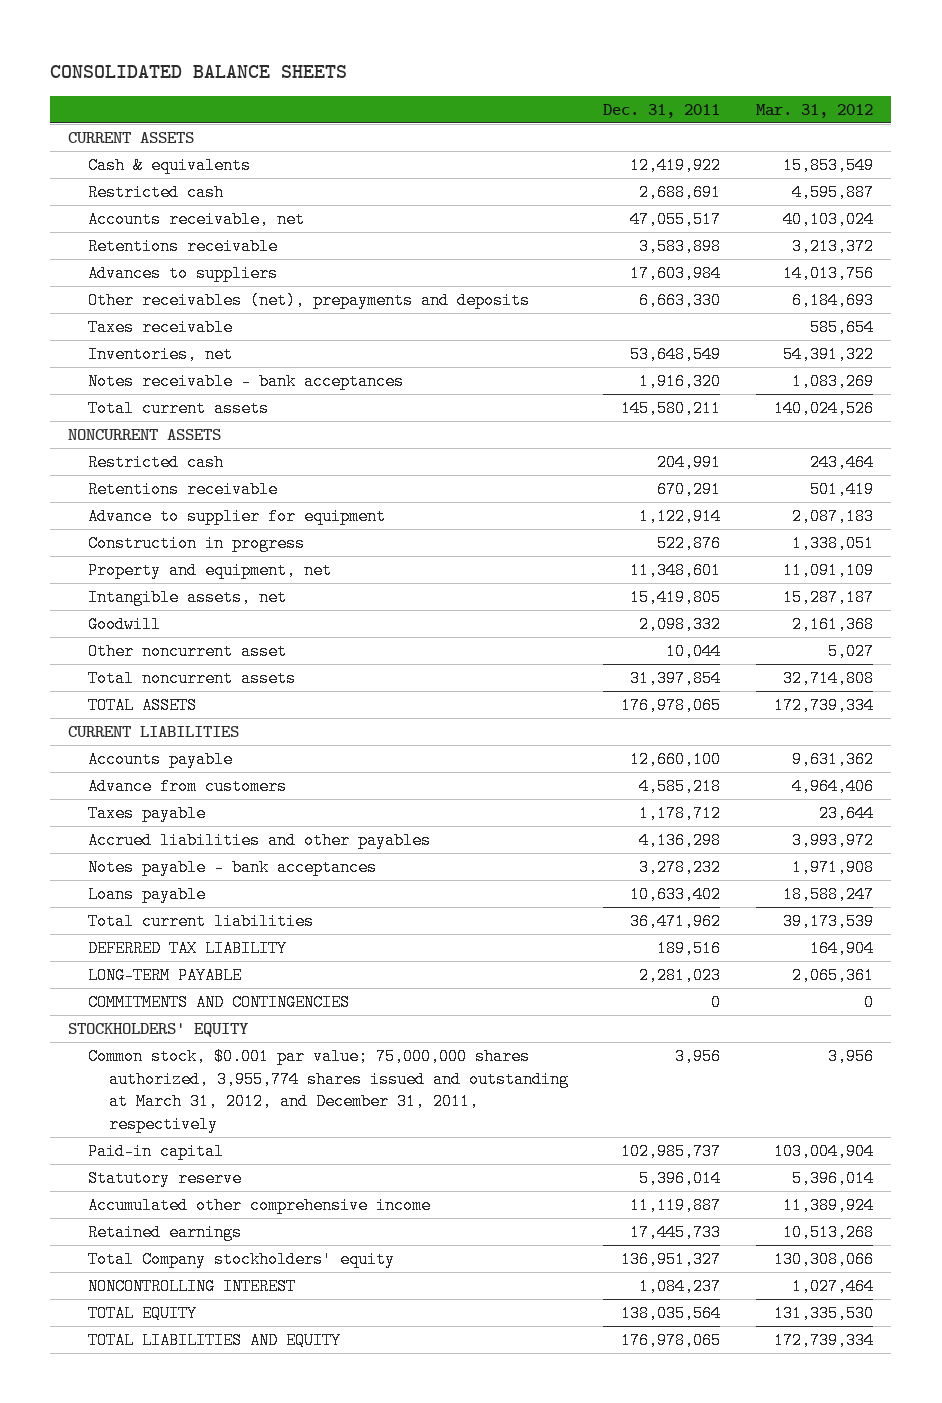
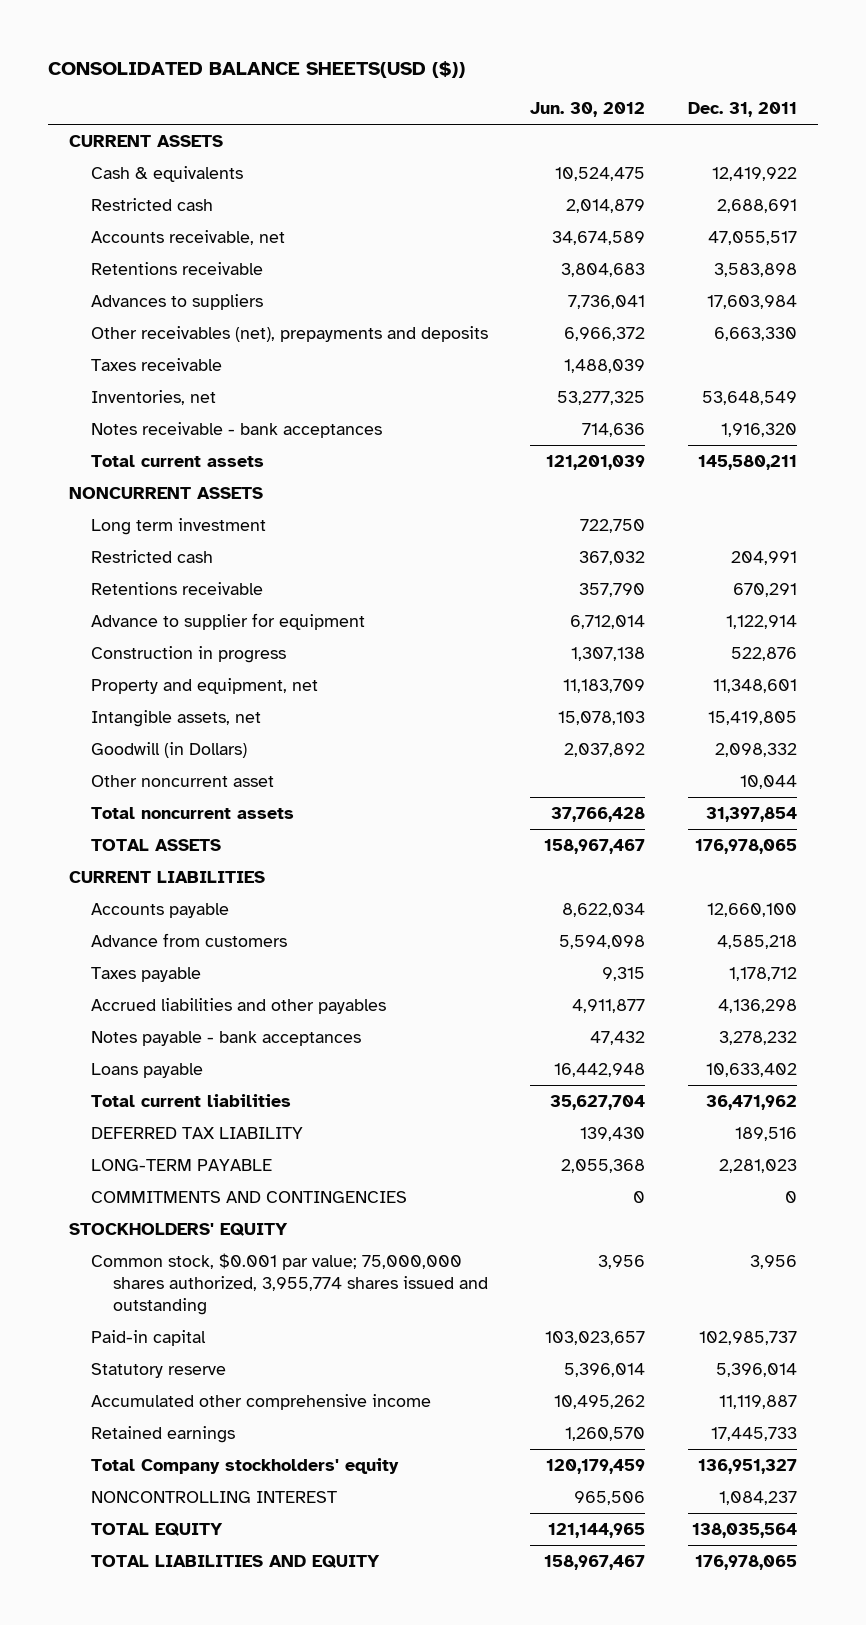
[50,64,348,78] CONSOLIDATED BALANCE SHEETS -> [47,60,465,78] CONSOLIDATED BALANCE SHEETS(USD ($))
[756,103,874,118] Mar. 31, 2012 -> none
none -> [530,102,646,118] Jun. 30, 2012
none -> [90,517,266,535] Long term investment
[88,616,162,634] Goodwill -> [90,741,247,758] Goodwill (in Dollars)
[88,1048,569,1133] Common stock, $0.001 par value; 75,000,000 shares authorized, 3,955,774 shares issued and outstanding at March 31, 2012, and December 31, 2011, respectively -> [90,1252,488,1315] Common stock, $0.001 par value; 75,000,000 shares authorized, 3,955,774 shares issued and outstanding

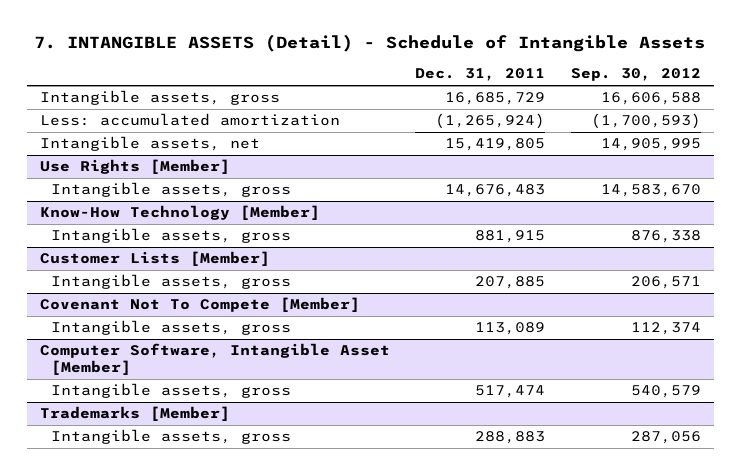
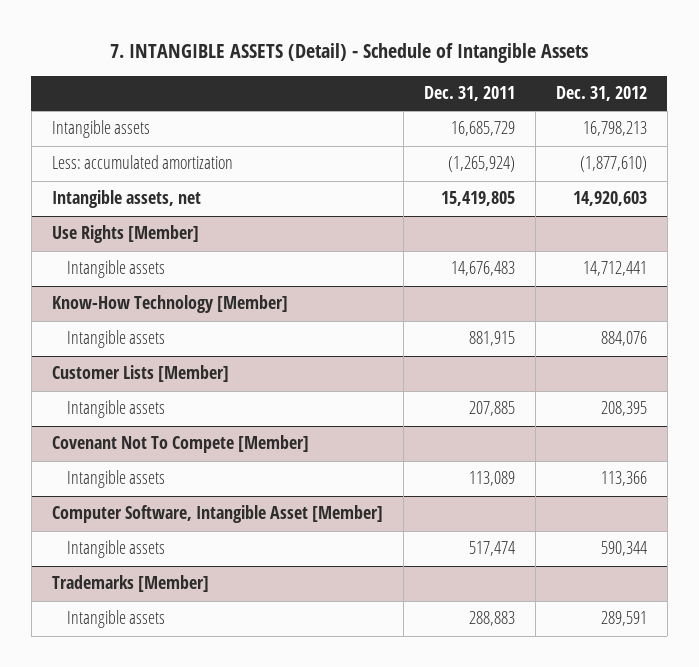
[571,68,702,82] Sep. 30, 2012 -> none
none -> [555,86,647,102] Dec. 31, 2012
[39,90,280,106] Intangible assets, gross -> [51,120,150,139] Intangible assets
[51,182,292,198] Intangible assets, gross -> [66,260,165,279] Intangible assets
[51,228,292,244] Intangible assets, gross -> [66,330,165,349] Intangible assets
[51,274,292,290] Intangible assets, gross -> [66,400,165,419] Intangible assets
[51,320,292,336] Intangible assets, gross -> [66,470,165,489] Intangible assets
[51,383,292,399] Intangible assets, gross -> [66,540,165,559] Intangible assets
[51,429,292,445] Intangible assets, gross -> [66,610,165,629] Intangible assets

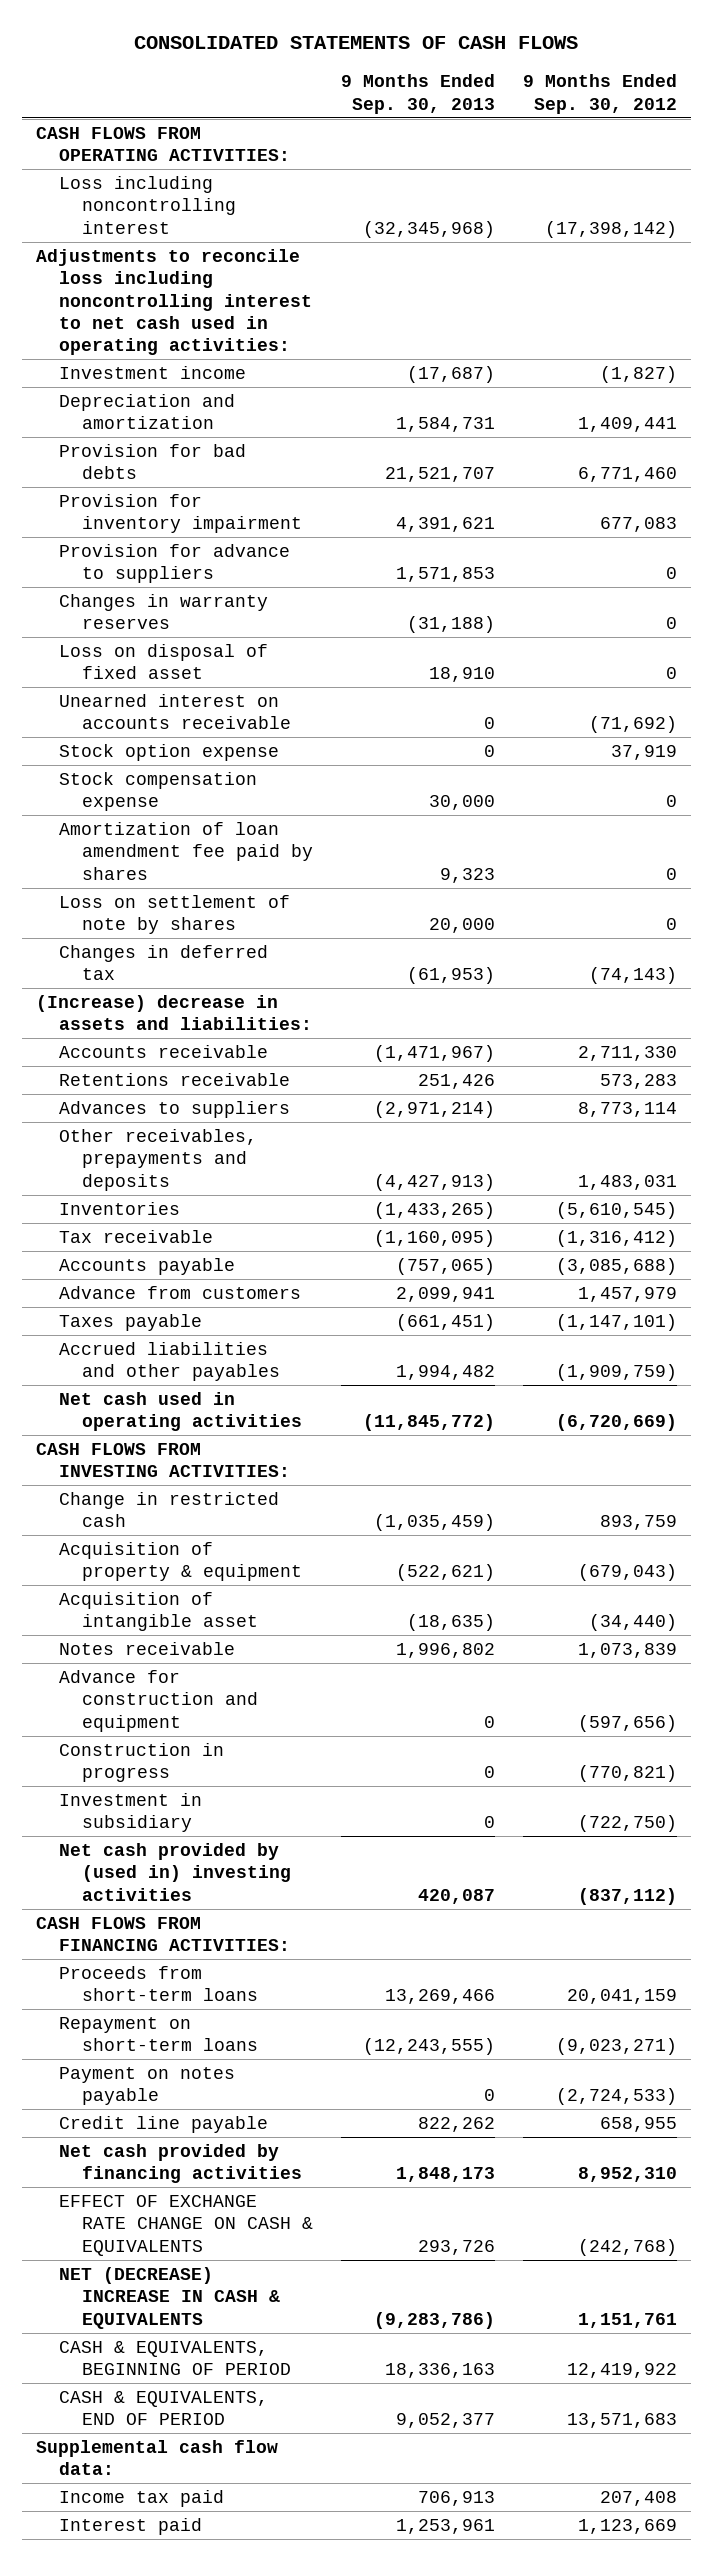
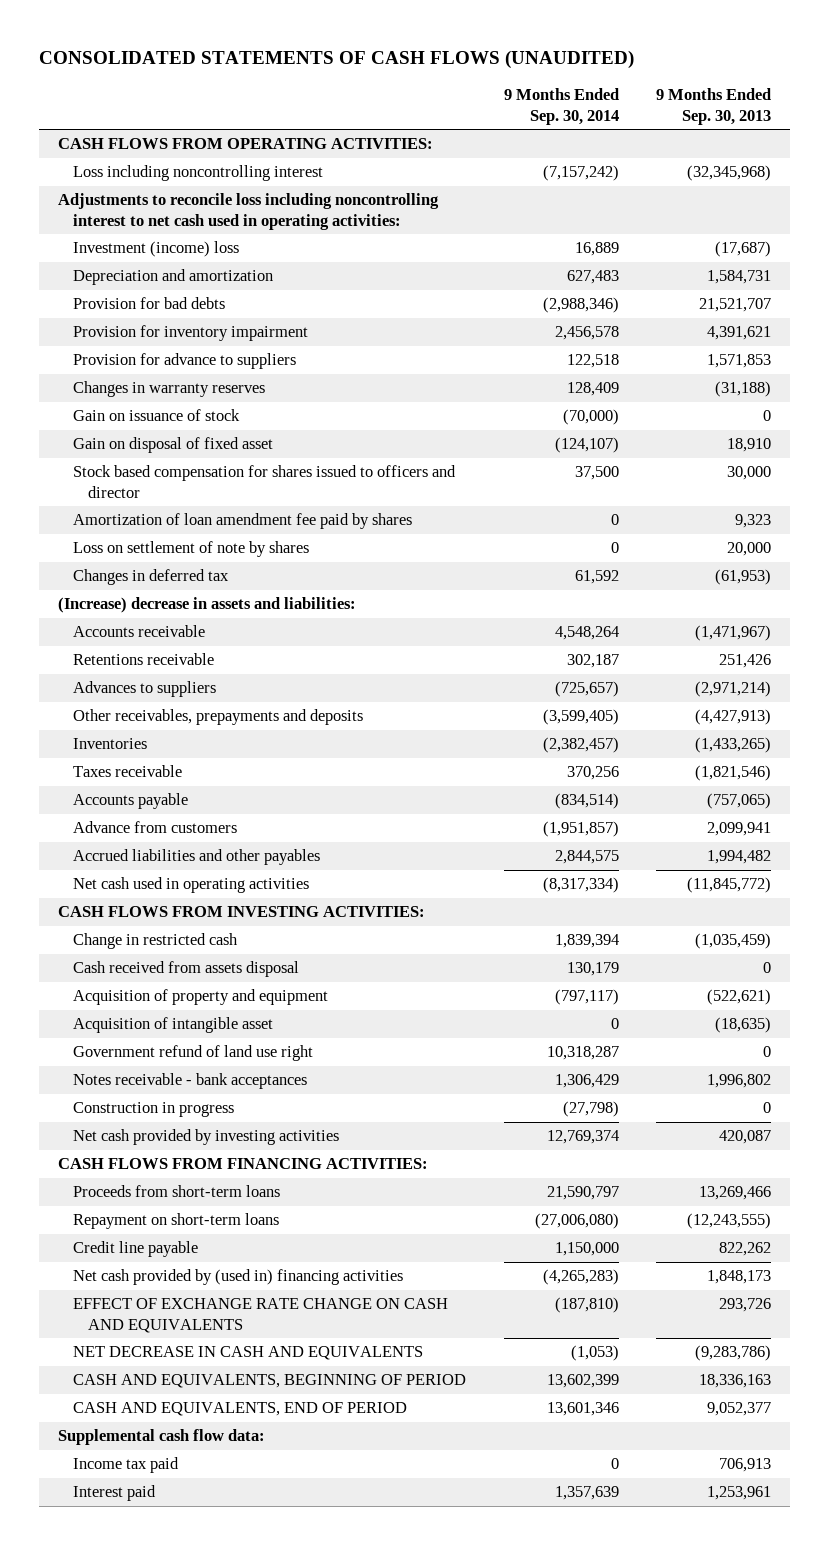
[134,36,579,50] CONSOLIDATED STATEMENTS OF CASH FLOWS -> [38,50,634,70] CONSOLIDATED STATEMENTS OF CASH FLOWS (UNAUDITED)
[522,74,677,114] 9 Months Ended Sep. 30, 2012 -> none
none -> [503,87,619,125] 9 Months Ended Sep. 30, 2014
[58,366,246,380] Investment income -> [73,241,240,258] Investment (income) loss
[58,694,291,730] Unearned interest on accounts receivable -> none
[58,744,279,762] Stock option expense -> none
none -> [73,409,241,422] Gain on issuance of stock
[58,644,268,680] Loss on disposal of fixed asset -> [73,437,274,454] Gain on disposal of fixed asset
[58,772,257,812] Stock compensation expense -> [73,465,457,498] Stock based compensation for shares issued to officers and director
[58,1230,213,1244] Tax receivable -> [73,765,183,778] Taxes receivable
[373,1230,495,1248] (1,160,095) -> [695,765,772,782] (1,821,546)
[58,1314,202,1332] Taxes payable -> none
none -> [73,961,300,978] Cash received from assets disposal
[58,1542,302,1582] Acquisition of property & equipment -> [73,989,329,1006] Acquisition of property and equipment
[58,1670,258,1732] Advance for construction and equipment -> none
none -> [73,1045,314,1062] Government refund of land use right
[58,1642,235,1656] Notes receivable -> [73,1073,308,1090] Notes receivable - bank acceptances
[58,1793,202,1833] Investment in subsidiary -> none
[58,1843,291,1901] Net cash provided by (used in) investing activities -> [73,1129,340,1146] Net cash provided by investing activities
[58,2067,235,2106] Payment on notes payable -> none
[58,2144,302,2184] Net cash provided by financing activities -> [73,1269,404,1286] Net cash provided by (used in) financing activities
[58,2195,313,2256] EFFECT OF EXCHANGE RATE CHANGE ON CASH & EQUIVALENTS -> [73,1298,449,1333] EFFECT OF EXCHANGE RATE CHANGE ON CASH AND EQUIVALENTS
[58,2267,280,2329] NET (DECREASE) INCREASE IN CASH & EQUIVALENTS -> [73,1346,424,1361] NET DECREASE IN CASH AND EQUIVALENTS
[58,2341,291,2376] CASH & EQUIVALENTS, BEGINNING OF PERIOD -> [73,1374,467,1389] CASH AND EQUIVALENTS, BEGINNING OF PERIOD
[58,2391,268,2426] CASH & EQUIVALENTS, END OF PERIOD -> [73,1402,408,1417] CASH AND EQUIVALENTS, END OF PERIOD

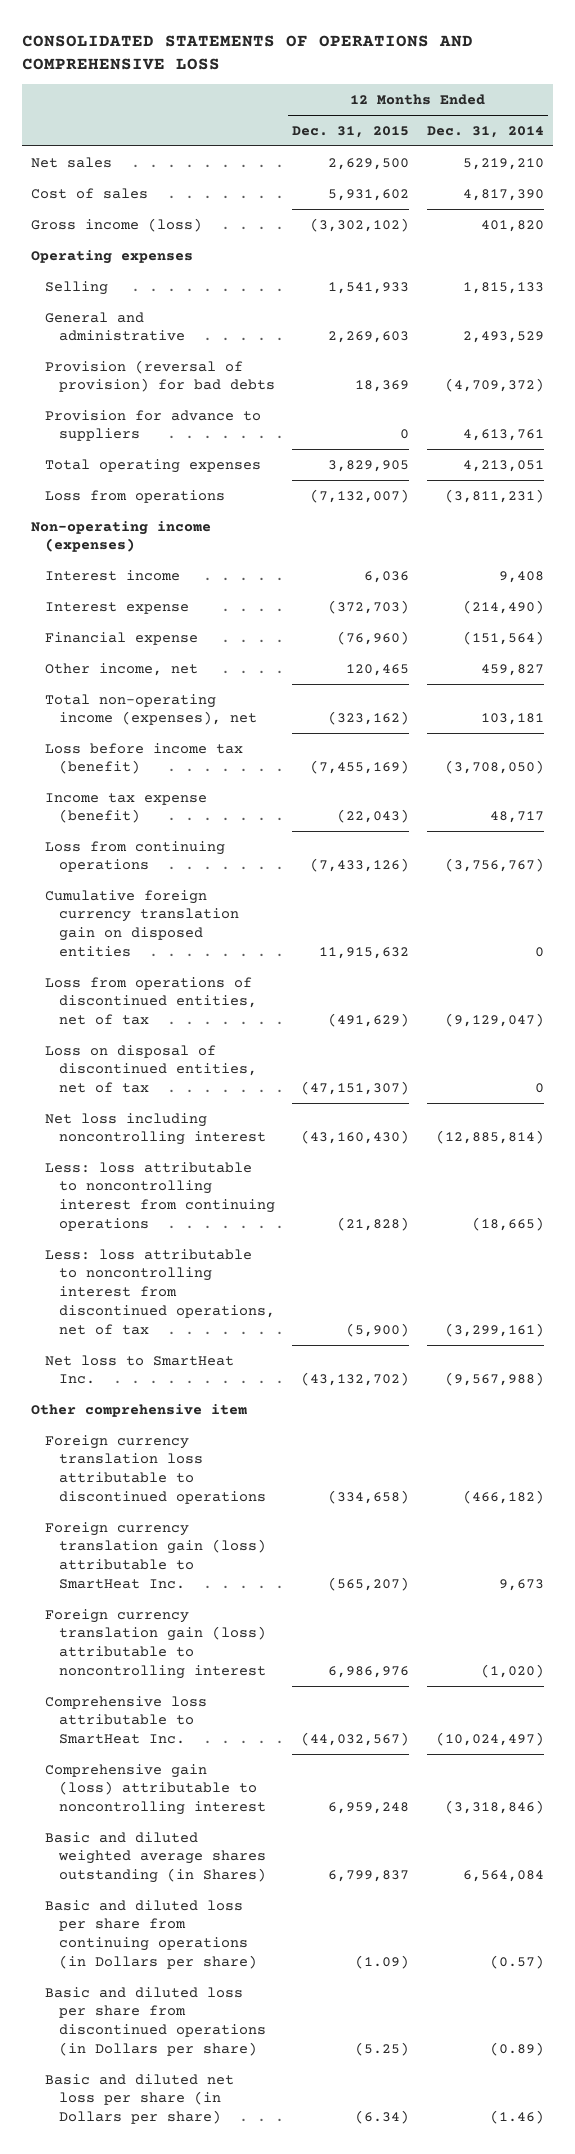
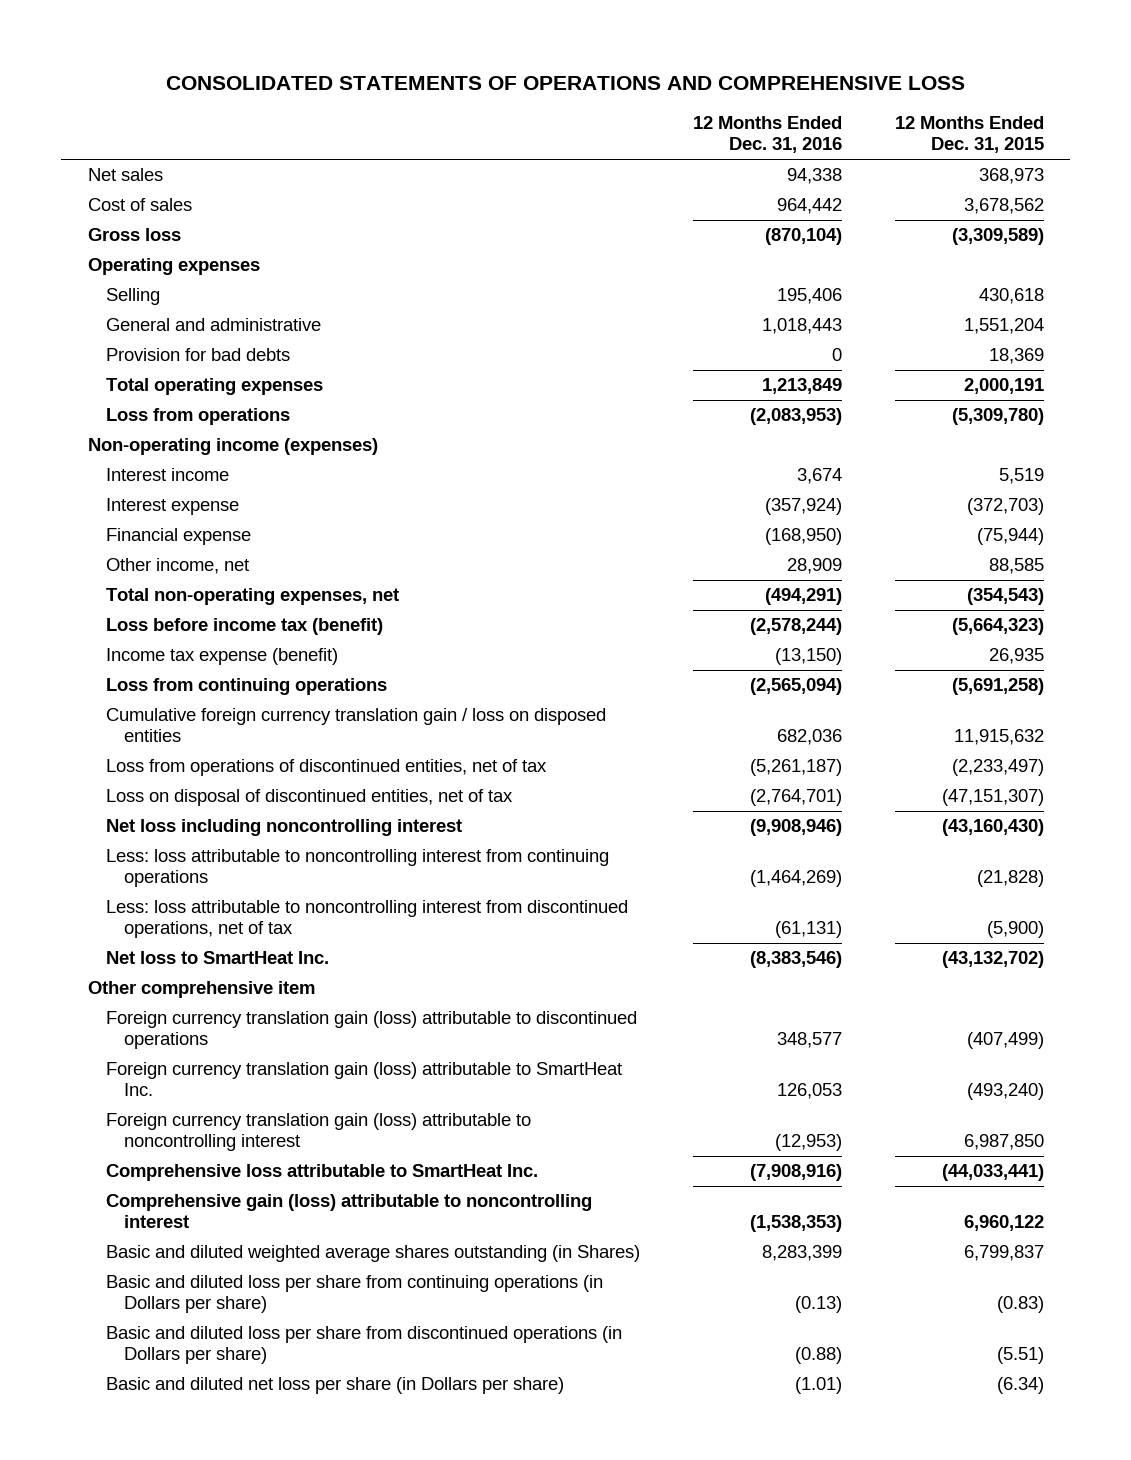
[426,125,544,138] Dec. 31, 2014 -> none
none -> [692,116,842,154] 12 Months Ended Dec. 31, 2016
[328,157,410,170] 2,629,500 -> [978,168,1044,185] 368,973
[328,188,410,201] 5,931,602 -> [963,198,1044,215] 3,678,562
[30,217,202,232] Gross income (loss) -> [87,228,181,242] Gross loss
[310,217,410,232] (3,302,102) -> [951,228,1044,246] (3,309,589)
[44,409,261,442] Provision for advance to suppliers -> none
[328,281,410,294] 1,541,933 -> [978,288,1044,305] 430,618
[328,331,410,344] 2,269,603 -> [963,318,1044,335] 1,551,204
[44,359,276,393] Provision (reversal of provision) for bad debts -> [105,348,290,362] Provision for bad debts
[328,459,410,472] 3,829,905 -> [963,378,1044,395] 2,000,191
[310,488,410,503] (7,132,007) -> [951,408,1044,426] (5,309,780)
[364,570,410,583] 6,036 -> [998,468,1044,485] 5,519
[337,630,410,645] (76,960) -> [976,528,1044,546] (75,944)
[346,663,410,676] 120,465 -> [988,558,1044,575] 88,585
[44,693,258,726] Total non-operating income (expenses), net -> [105,588,399,606] Total non-operating expenses, net
[328,711,410,726] (323,162) -> [966,588,1044,606] (354,543)
[310,760,410,775] (7,455,169) -> [951,618,1044,636] (5,664,323)
[337,809,410,824] (22,043) -> [988,648,1044,665] 26,935
[310,858,410,873] (7,433,126) -> [951,678,1044,696] (5,691,258)
[44,889,240,957] Cumulative foreign currency translation gain on disposed entities -> [105,708,606,743] Cumulative foreign currency translation gain / loss on disposed entities
[328,1013,410,1028] (491,629) -> [951,759,1044,777] (2,233,497)
[44,1434,267,1504] Foreign currency translation loss attributable to discontinued operations -> [105,1011,637,1050] Foreign currency translation gain (loss) attributable to discontinued operations
[328,1489,410,1504] (334,658) -> [966,1032,1044,1050] (407,499)
[328,1576,410,1591] (565,207) -> [966,1083,1044,1101] (493,240)
[328,1665,410,1678] 6,986,976 -> [963,1134,1044,1151] 6,987,850
[301,1732,410,1747] (44,032,567) -> [941,1164,1044,1182] (44,033,441)
[328,1802,410,1815] 6,959,248 -> [963,1215,1044,1232] 6,960,122
[355,1954,410,1969] (1.09) -> [996,1296,1044,1314] (0.83)
[355,2041,410,2056] (5.25) -> [996,1347,1044,1365] (5.51)

